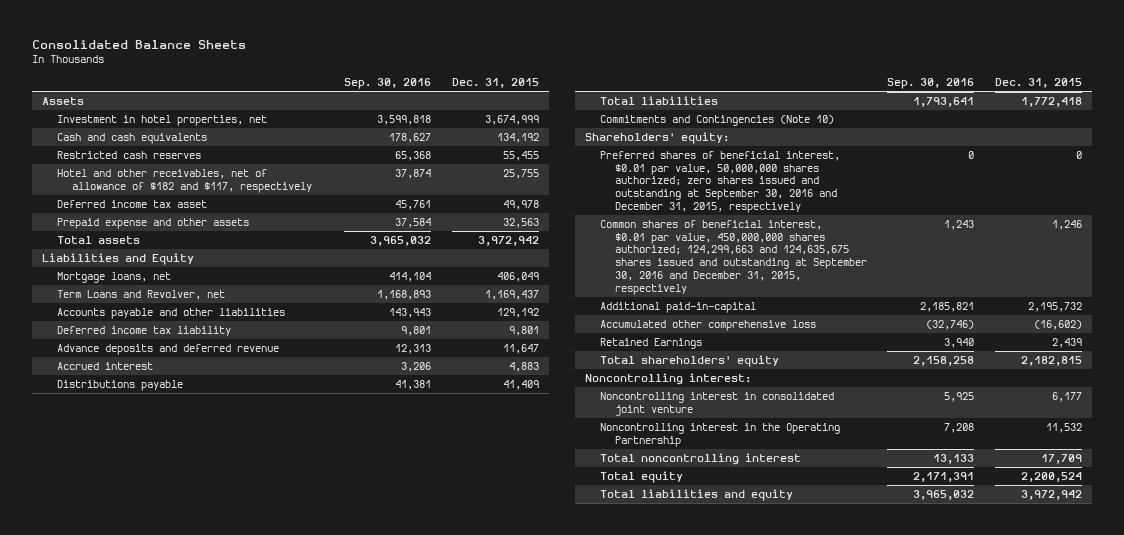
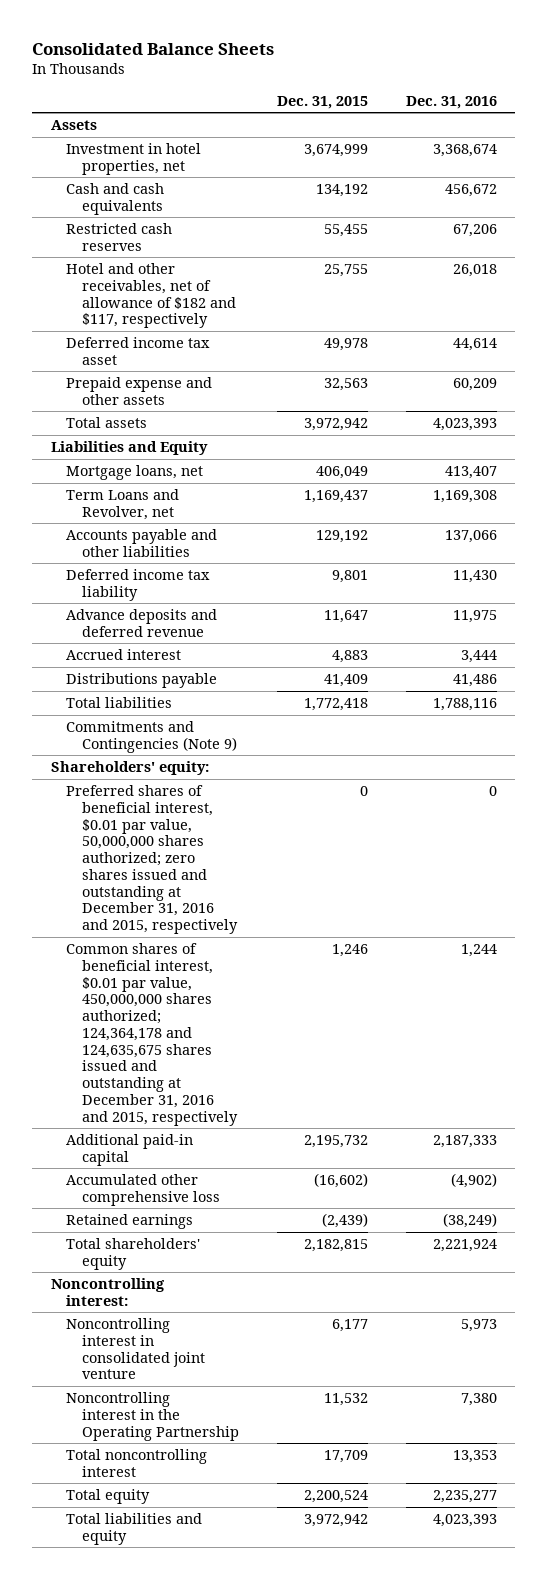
[344,78,432,90] Sep. 30, 2016 -> none
none -> [405,95,497,109] Dec. 31, 2016
[600,115,835,127] Commitments and Contingencies (Note 10) -> [66,721,238,753] Commitments and Contingencies (Note 9)
[600,151,841,213] Preferred shares of beneficial interest, $0.01 par value, 50,000,000 shares authorized; zero shares issued and outstanding at September 30, 2016 and December 31, 2015, respectively -> [66,785,239,935] Preferred shares of beneficial interest, $0.01 par value, 50,000,000 shares authorized; zero shares issued and outstanding at December 31, 2016 and 2015, respectively
[600,220,867,295] Common shares of beneficial interest, $0.01 par value, 450,000,000 shares authorized; 124,299,663 and 124,635,675 shares issued and outstanding at September 30, 2016 and December 31, 2015, respectively -> [66,943,239,1126] Common shares of beneficial interest, $0.01 par value, 450,000,000 shares authorized; 124,364,178 and 124,635,675 shares issued and outstanding at December 31, 2016 and 2015, respectively
[600,302,757,314] Additional paid-in-capital -> [66,1134,194,1166] Additional paid-in capital
[600,338,703,350] Retained Earnings -> [66,1214,194,1230] Retained earnings
[1051,338,1082,349] 2,439 -> [321,1213,368,1229] (2,439)

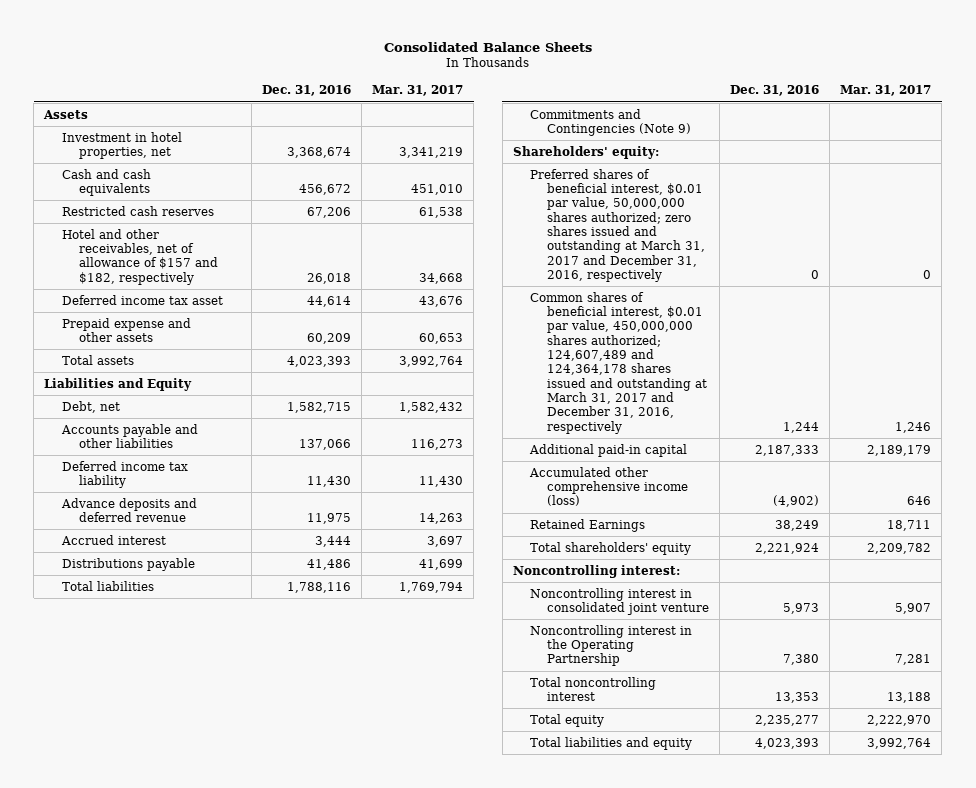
[276,95,368,109] Dec. 31, 2015 -> none
none -> [372,85,464,97] Mar. 31, 2017
[66,263,237,329] Hotel and other receivables, net of allowance of $182 and $117, respectively -> [61,228,218,285] Hotel and other receivables, net of allowance of $157 and $182, respectively
[66,465,204,481] Mortgage loans, net -> none
[66,489,180,520] Term Loans and Revolver, net -> none
none -> [61,400,120,413] Debt, net
[66,785,239,935] Preferred shares of beneficial interest, $0.01 par value, 50,000,000 shares authorized; zero shares issued and outstanding at December 31, 2016 and 2015, respectively -> [529,168,706,282] Preferred shares of beneficial interest, $0.01 par value, 50,000,000 shares authorized; zero shares issued and outstanding at March 31, 2017 and December 31, 2016, respectively
[66,943,239,1126] Common shares of beneficial interest, $0.01 par value, 450,000,000 shares authorized; 124,364,178 and 124,635,675 shares issued and outstanding at December 31, 2016 and 2015, respectively -> [529,291,708,434] Common shares of beneficial interest, $0.01 par value, 450,000,000 shares authorized; 124,607,489 and 124,364,178 shares issued and outstanding at March 31, 2017 and December 31, 2016, respectively
[66,1174,221,1206] Accumulated other comprehensive loss -> [528,466,689,507] Accumulated other comprehensive income (loss)
[66,1214,194,1230] Retained earnings -> [529,518,645,532] Retained Earnings
[442,1213,497,1229] (38,249) -> [775,519,820,531] 38,249

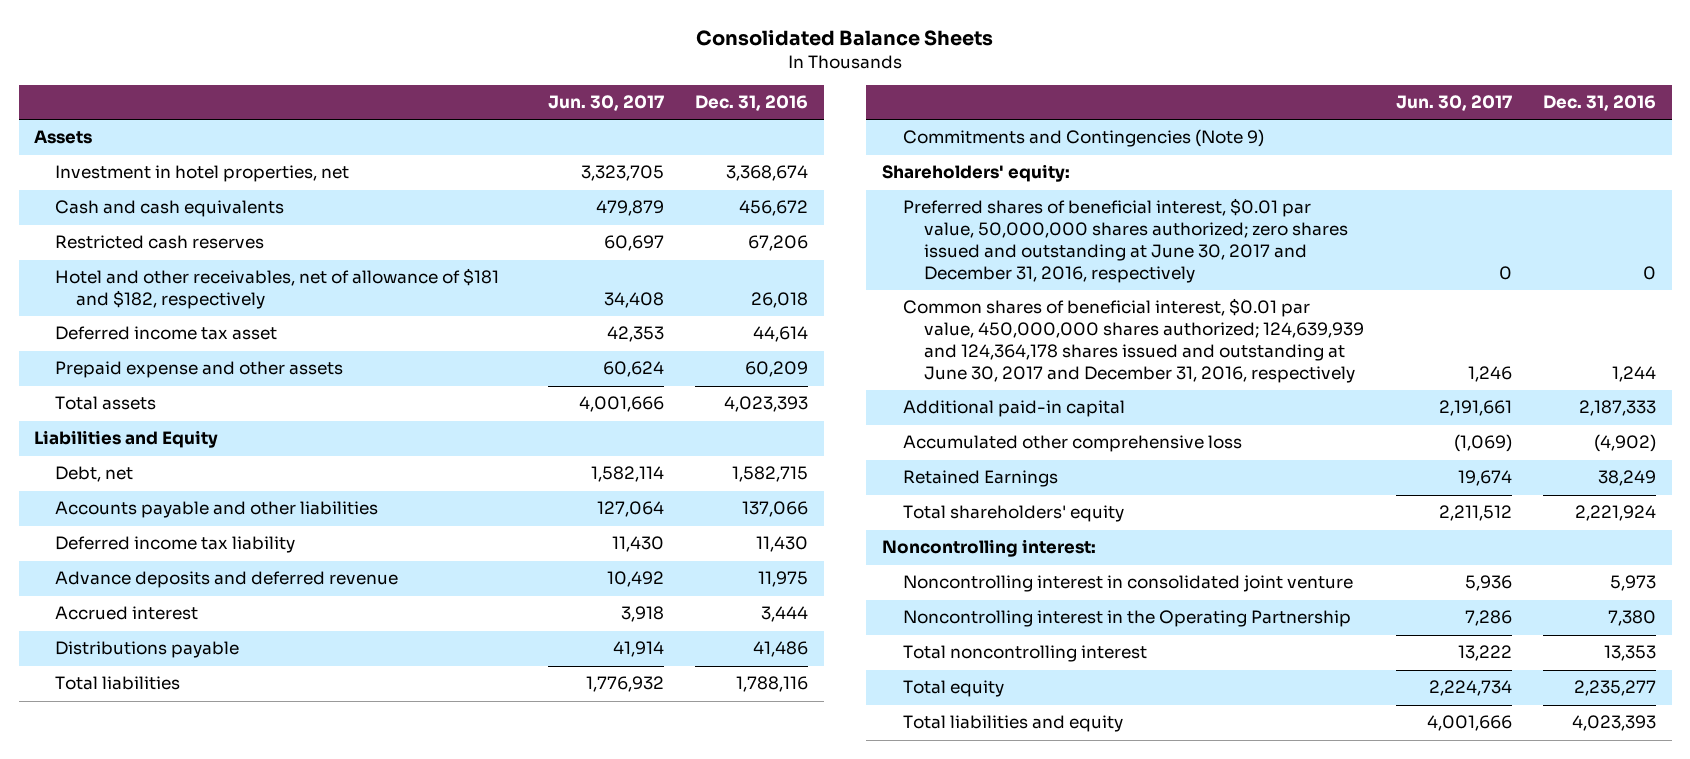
[372,85,464,97] Mar. 31, 2017 -> none
none -> [547,95,664,112] Jun. 30, 2017
[61,228,218,285] Hotel and other receivables, net of allowance of $157 and $182, respectively -> [55,268,500,310] Hotel and other receivables, net of allowance of $181 and $182, respectively
[529,168,706,282] Preferred shares of beneficial interest, $0.01 par value, 50,000,000 shares authorized; zero shares issued and outstanding at March 31, 2017 and December 31, 2016, respectively -> [903,198,1348,284] Preferred shares of beneficial interest, $0.01 par value, 50,000,000 shares authorized; zero shares issued and outstanding at June 30, 2017 and December 31, 2016, respectively
[529,291,708,434] Common shares of beneficial interest, $0.01 par value, 450,000,000 shares authorized; 124,607,489 and 124,364,178 shares issued and outstanding at March 31, 2017 and December 31, 2016, respectively -> [903,298,1364,384] Common shares of beneficial interest, $0.01 par value, 450,000,000 shares authorized; 124,639,939 and 124,364,178 shares issued and outstanding at June 30, 2017 and December 31, 2016, respectively
[528,466,689,507] Accumulated other comprehensive income (loss) -> [903,435,1243,453] Accumulated other comprehensive loss

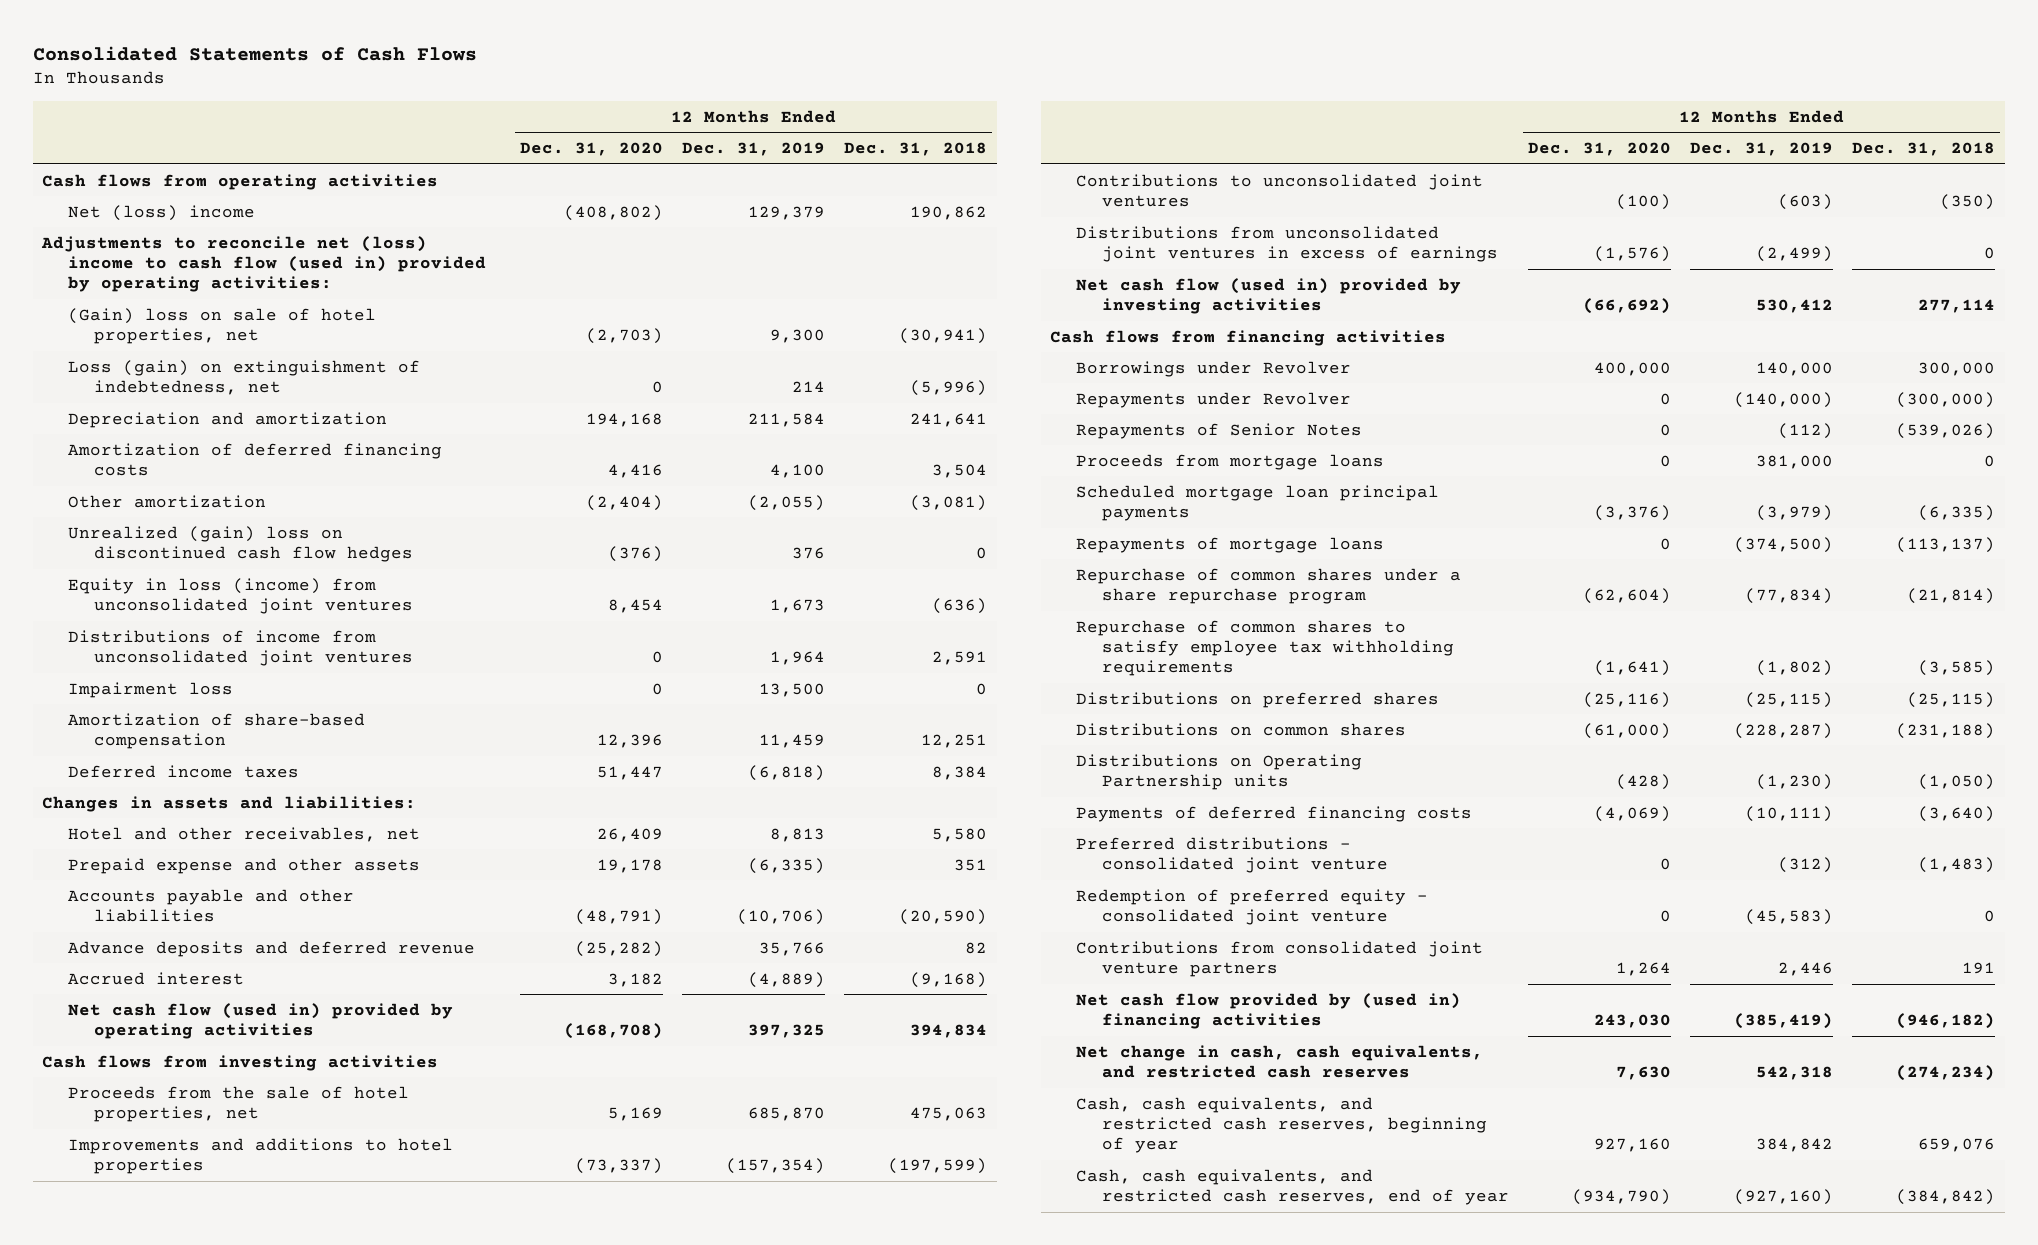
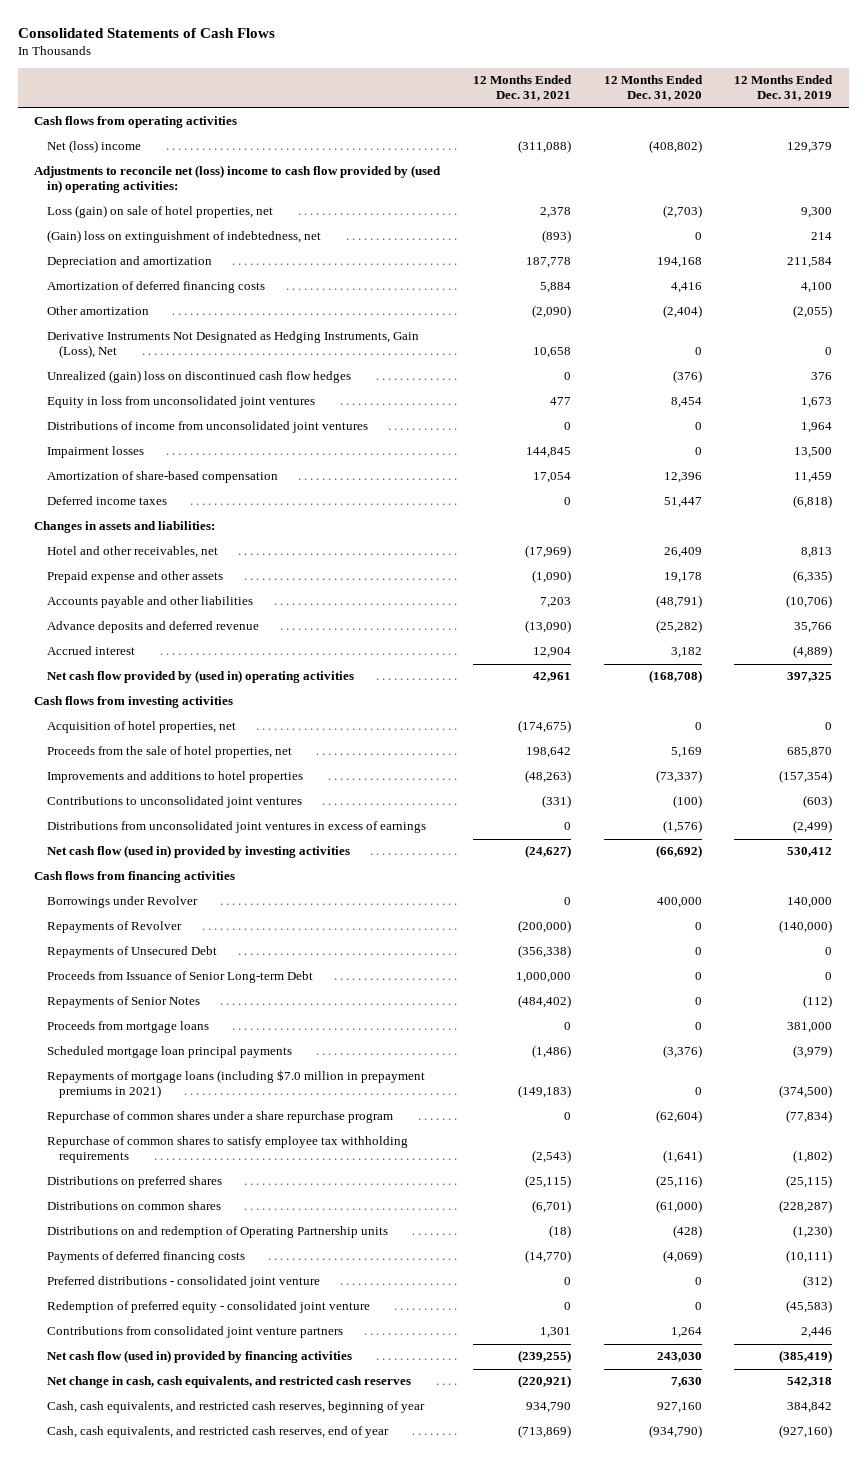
[844,142,988,157] Dec. 31, 2018 -> none
none -> [472,75,572,102] 12 Months Ended Dec. 31, 2021
[41,235,486,293] Adjustments to reconcile net (loss) income to cash flow (used in) provided by operating activities: -> [34,165,442,194] Adjustments to reconcile net (loss) income to cash flow provided by (used in) operating activities:
[67,307,376,345] (Gain) loss on sale of hotel properties, net -> [46,205,273,219] Loss (gain) on sale of hotel properties, net
[67,359,420,396] Loss (gain) on extinguishment of indebtedness, net -> [46,230,321,244] (Gain) loss on extinguishment of indebtedness, net
none -> [46,331,419,359] Derivative Instruments Not Designated as Hedging Instruments, Gain (Loss), Net
[67,577,413,615] Equity in loss (income) from unconsolidated joint ventures -> [46,396,315,409] Equity in loss from unconsolidated joint ventures
[67,681,233,698] Impairment loss -> [46,446,144,459] Impairment losses
[67,1002,453,1040] Net cash flow (used in) provided by operating activities -> [46,670,354,684] Net cash flow provided by (used in) operating activities
none -> [46,721,236,734] Acquisition of hotel properties, net
[1076,391,1352,408] Repayments under Revolver -> [46,921,182,934] Repayments of Revolver
none -> [46,946,217,959] Repayments of Unsecured Debt
none -> [46,971,313,984] Proceeds from Issuance of Senior Long-term Debt
[1076,536,1385,553] Repayments of mortgage loans -> [46,1070,425,1099] Repayments of mortgage loans (including $7.0 million in prepayment premiums in 2021)
[1076,753,1363,791] Distributions on Operating Partnership units -> [46,1226,388,1239] Distributions on and redemption of Operating Partnership units
[1076,992,1462,1030] Net cash flow provided by (used in) financing activities -> [46,1350,352,1364] Net cash flow (used in) provided by financing activities

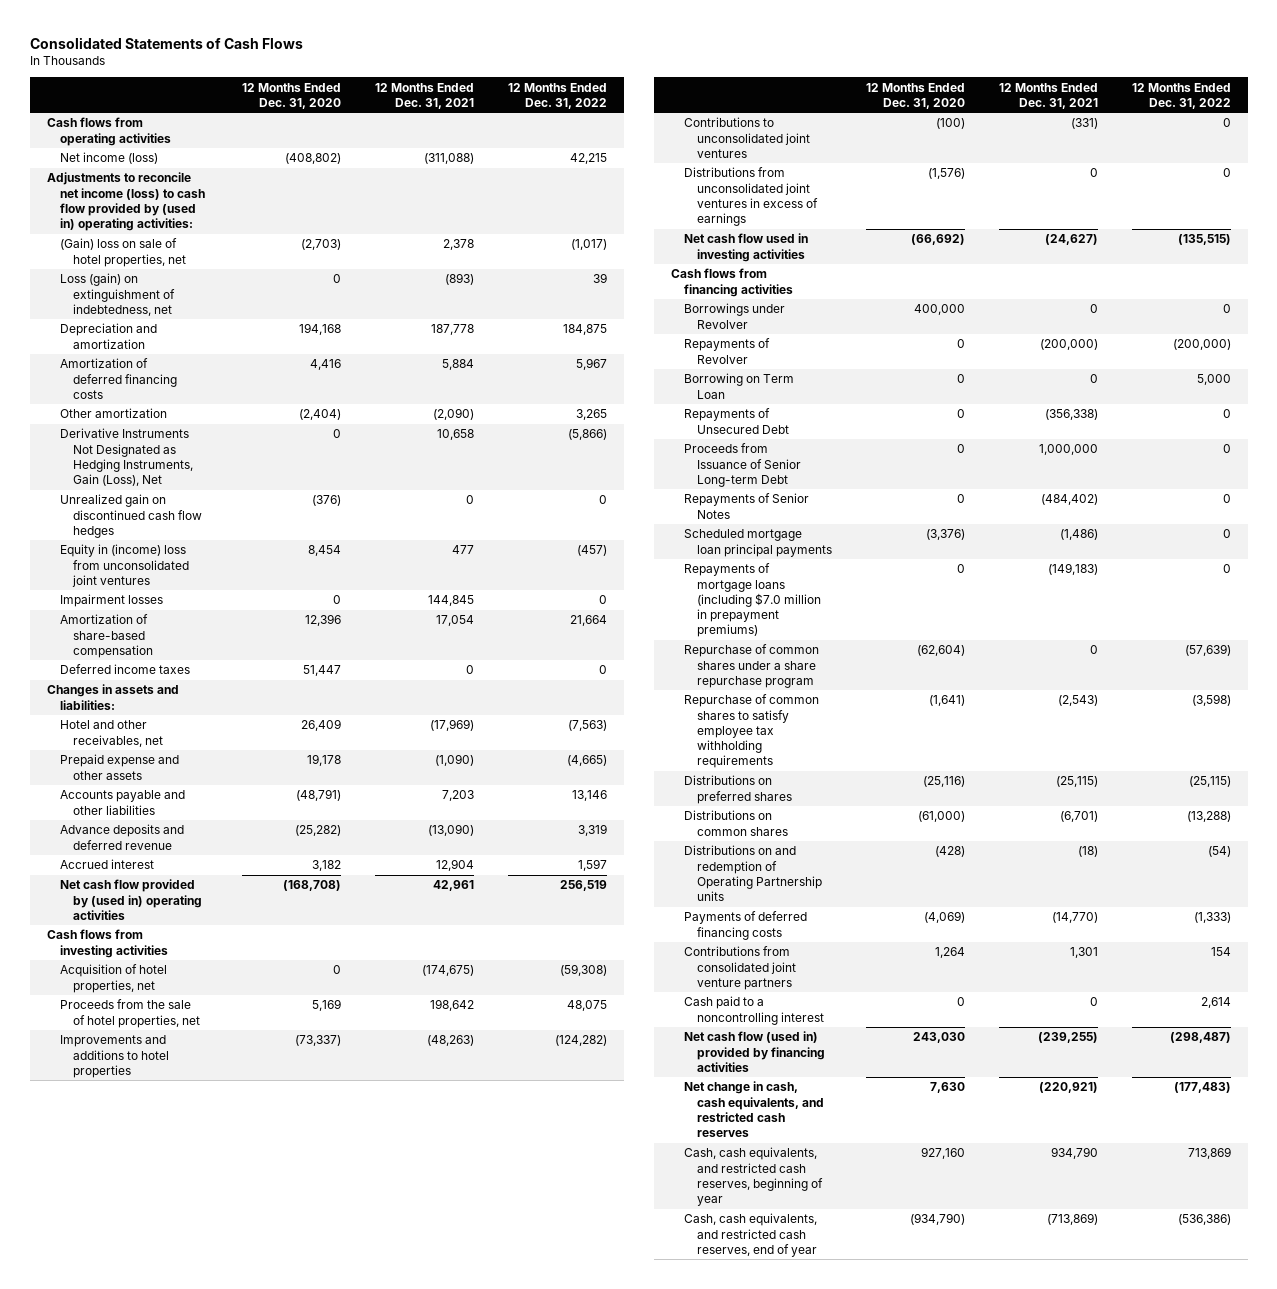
[734,75,834,102] 12 Months Ended Dec. 31, 2019 -> none
none -> [507,82,607,109] 12 Months Ended Dec. 31, 2022
[46,140,141,154] Net (loss) income -> [59,152,158,165] Net income (loss)
[34,165,442,194] Adjustments to reconcile net (loss) income to cash flow provided by (used in) operating activities: -> [46,172,205,232] Adjustments to reconcile net income (loss) to cash flow provided by (used in) operating activities:
[46,205,273,219] Loss (gain) on sale of hotel properties, net -> [59,238,186,267] (Gain) loss on sale of hotel properties, net
[46,230,321,244] (Gain) loss on extinguishment of indebtedness, net -> [59,273,175,316] Loss (gain) on extinguishment of indebtedness, net
[46,421,368,434] Distributions of income from unconsolidated joint ventures -> none
[46,370,351,384] Unrealized (gain) loss on discontinued cash flow hedges -> [59,494,202,538] Unrealized gain on discontinued cash flow hedges
[46,396,315,409] Equity in loss from unconsolidated joint ventures -> [59,544,189,587] Equity in (income) loss from unconsolidated joint ventures
[46,845,350,859] Net cash flow (used in) provided by investing activities -> [683,233,808,262] Net cash flow used in investing activities
none -> [683,373,794,399] Borrowing on Term Loan
[46,1021,209,1034] Proceeds from mortgage loans -> none
[46,1070,425,1099] Repayments of mortgage loans (including $7.0 million in prepayment premiums in 2021) -> [683,563,821,638] Repayments of mortgage loans (including $7.0 million in prepayment premiums)
[46,1276,320,1289] Preferred distributions - consolidated joint venture -> none
[46,1301,370,1314] Redemption of preferred equity - consolidated joint venture -> none
none -> [683,996,824,1025] Cash paid to a noncontrolling interest

